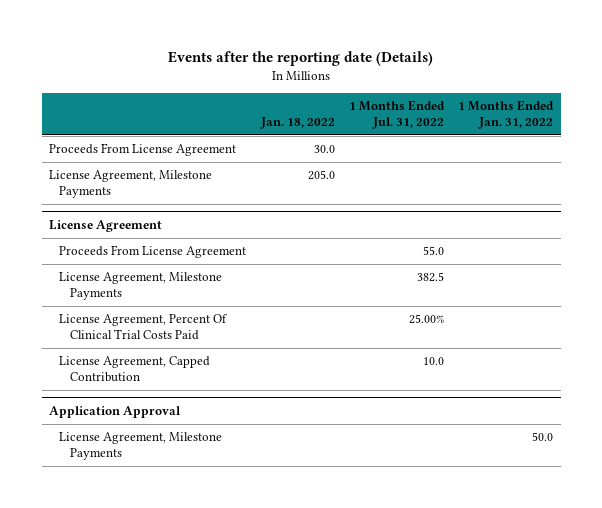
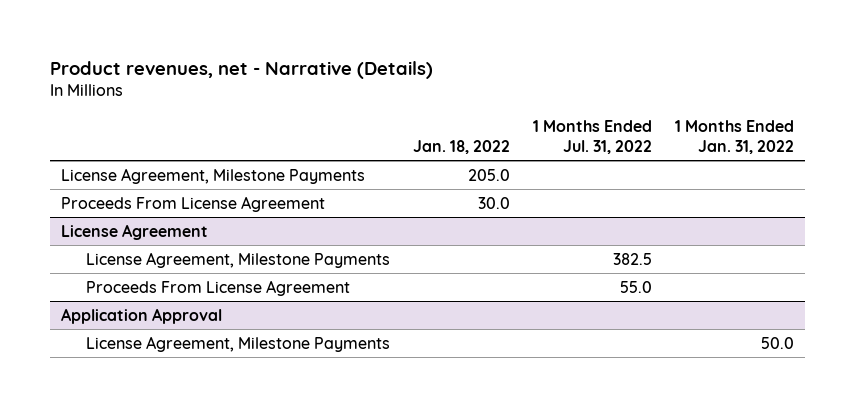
[168,51,434,67] Events after the reporting date (Details) -> [49,60,433,79] Product revenues, net - Narrative (Details)
[48,143,236,157] Proceeds From License Agreement -> [61,195,326,212] Proceeds From License Agreement
[59,314,229,341] License Agreement, Percent Of Clinical Trial Costs Paid -> none
[59,356,211,383] License Agreement, Capped Contribution -> none
[59,245,247,259] Proceeds From License Agreement -> [86,279,351,296] Proceeds From License Agreement

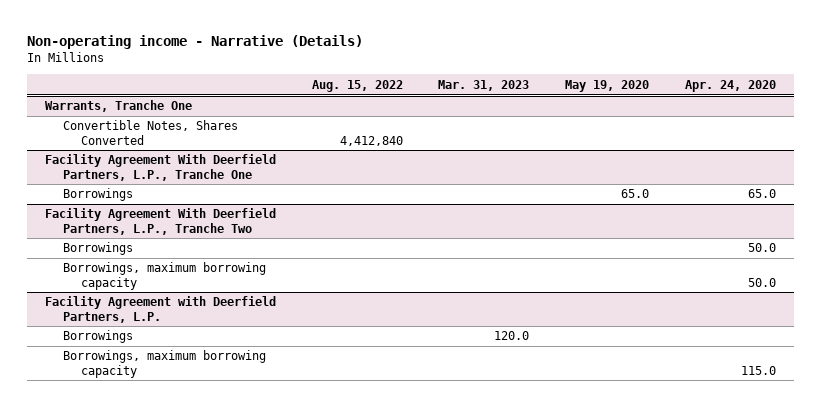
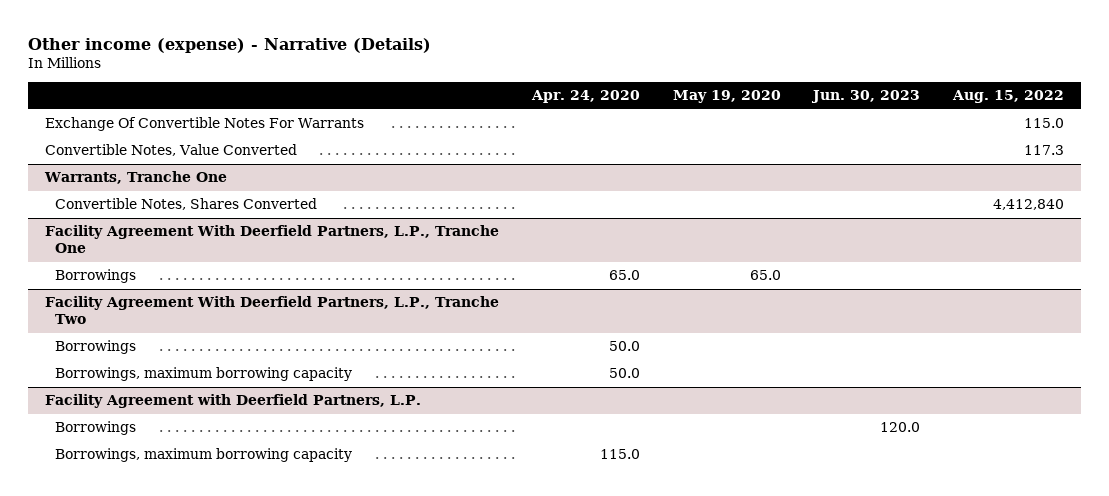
[27,35,364,50] Non-operating income - Narrative (Details) -> [28,37,432,53] Other income (expense) - Narrative (Details)
[438,79,530,91] Mar. 31, 2023 -> none
none -> [811,90,921,104] Jun. 30, 2023
none -> [44,117,364,132] Exchange Of Convertible Notes For Warrants
none -> [44,144,297,157] Convertible Notes, Value Converted

